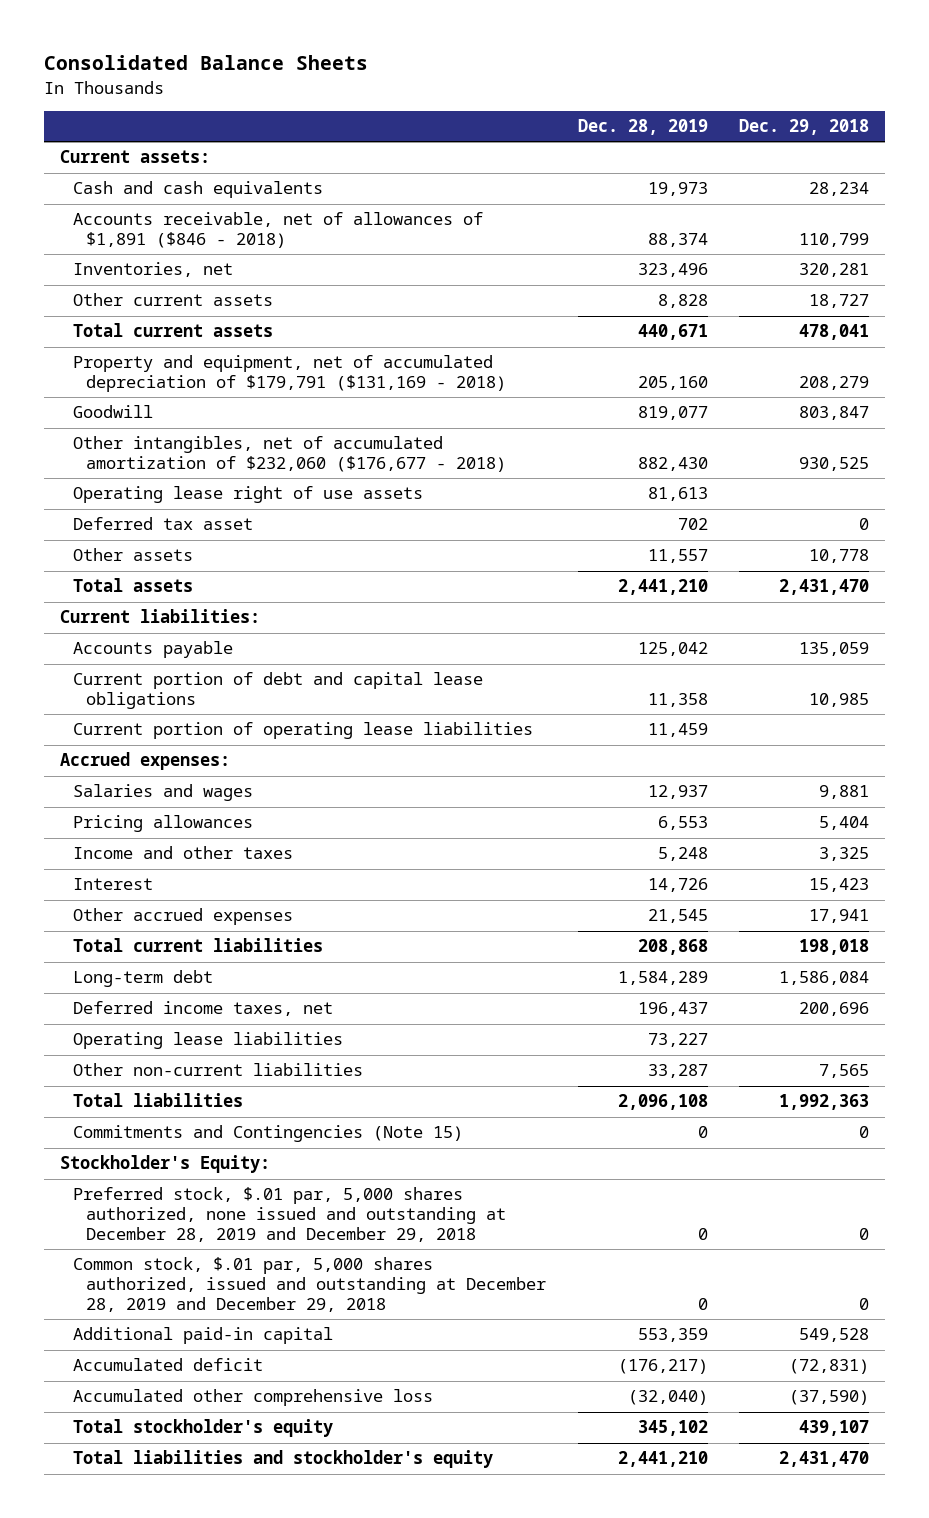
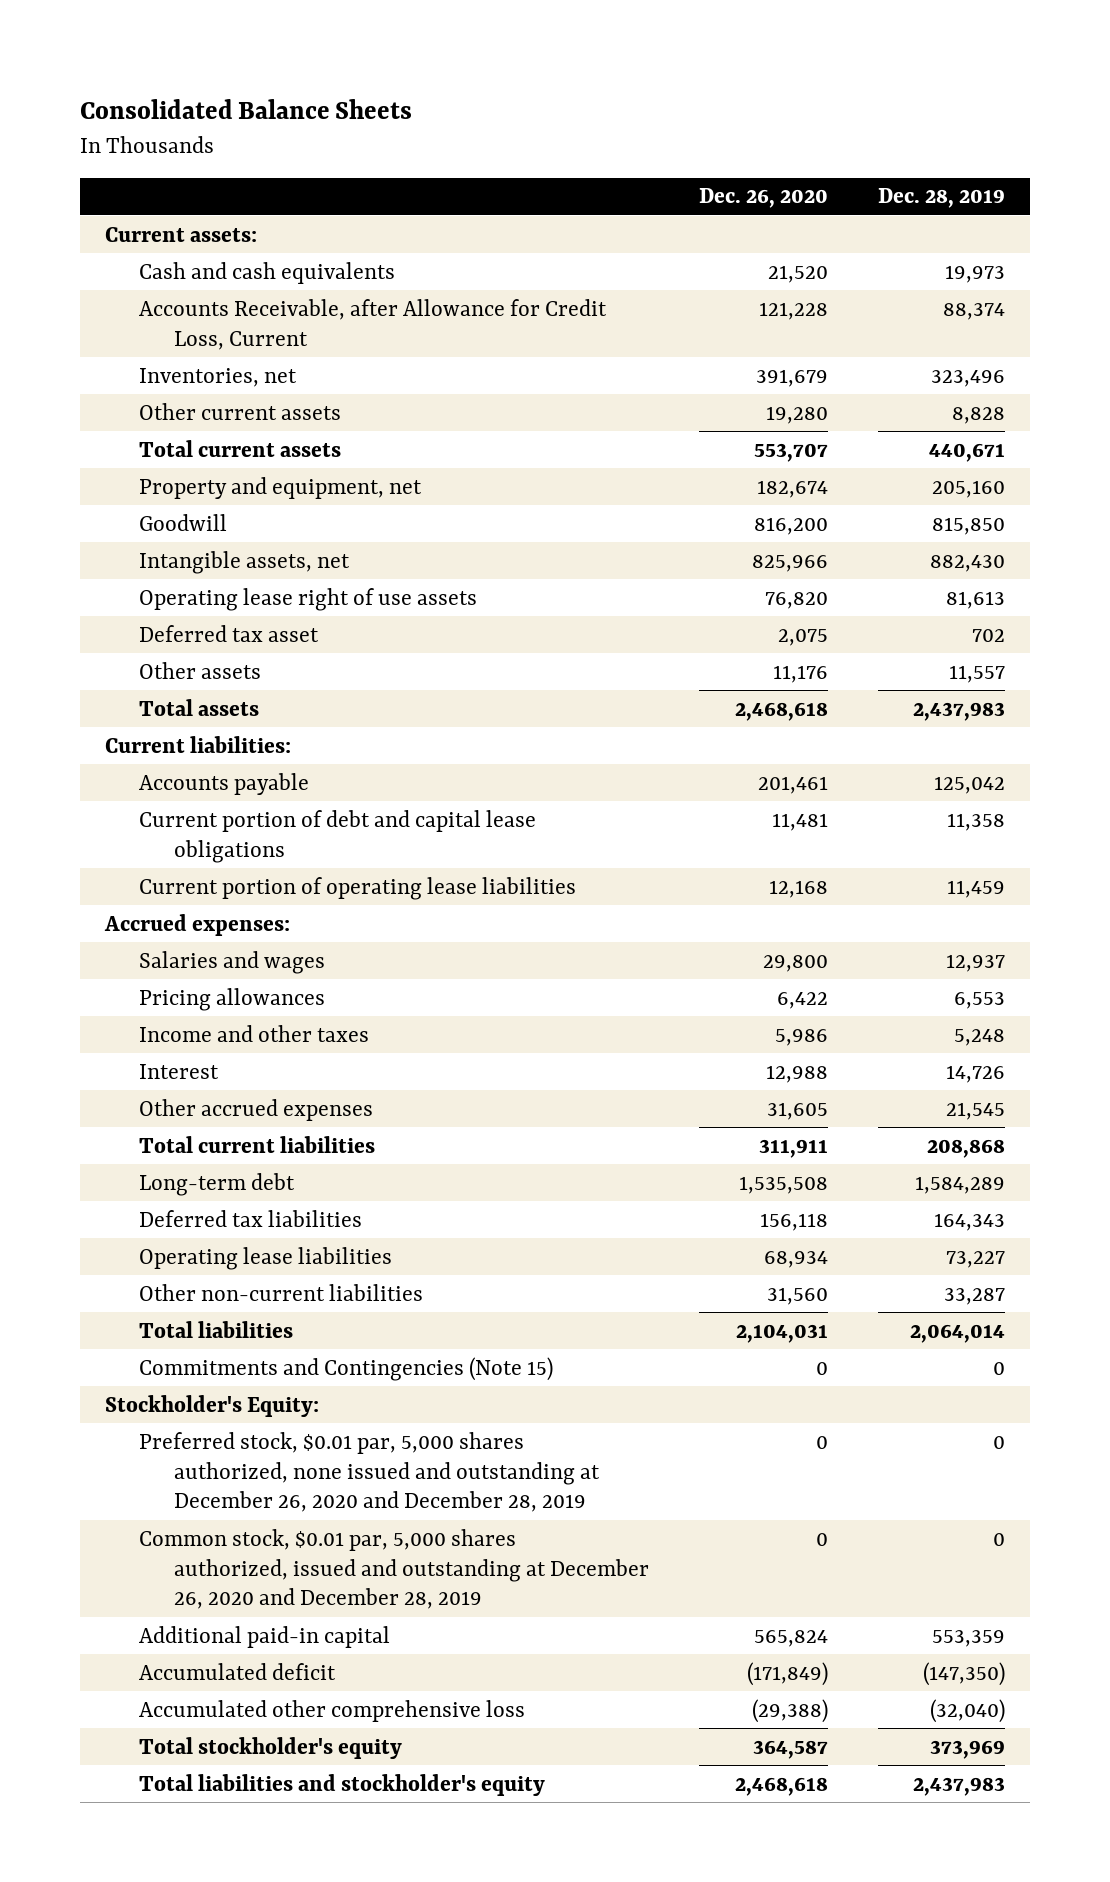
[739,119,870,136] Dec. 29, 2018 -> none
none -> [698,188,828,209] Dec. 26, 2020
[72,212,483,249] Accounts receivable, net of allowances of $1,891 ($846 - 2018) -> [139,298,608,350] Accounts Receivable, after Allowance for Credit Loss, Current
[72,355,506,393] Property and equipment, net of accumulated depreciation of $179,791 ($131,169 - 2018) -> [139,476,423,499] Property and equipment, net
[637,406,708,421] 819,077 -> [932,516,1006,535] 815,850
[72,436,506,473] Other intangibles, net of accumulated amortization of $232,060 ($176,677 - 2018) -> [139,550,351,574] Intangible assets, net
[617,579,708,596] 2,441,210 -> [913,701,1006,721] 2,437,983
[72,1001,333,1017] Deferred income taxes, net -> [139,1209,363,1227] Deferred tax liabilities
[637,1002,708,1017] 196,437 -> [934,1212,1006,1231] 164,343
[617,1094,708,1111] 2,096,108 -> [910,1323,1006,1343] 2,064,014
[72,1187,506,1243] Preferred stock, $.01 par, 5,000 shares authorized, none issued and outstanding at December 28, 2019 and December 29, 2018 -> [139,1431,600,1513] Preferred stock, $0.01 par, 5,000 shares authorized, none issued and outstanding at December 26, 2020 and December 28, 2019
[72,1257,546,1313] Common stock, $.01 par, 5,000 shares authorized, issued and outstanding at December 28, 2019 and December 29, 2018 -> [139,1528,649,1610] Common stock, $0.01 par, 5,000 shares authorized, issued and outstanding at December 26, 2020 and December 28, 2019
[617,1359,708,1375] (176,217) -> [923,1661,1006,1686] (147,350)
[637,1420,708,1437] 345,102 -> [930,1739,1006,1759] 373,969
[617,1451,708,1468] 2,441,210 -> [913,1776,1006,1796] 2,437,983

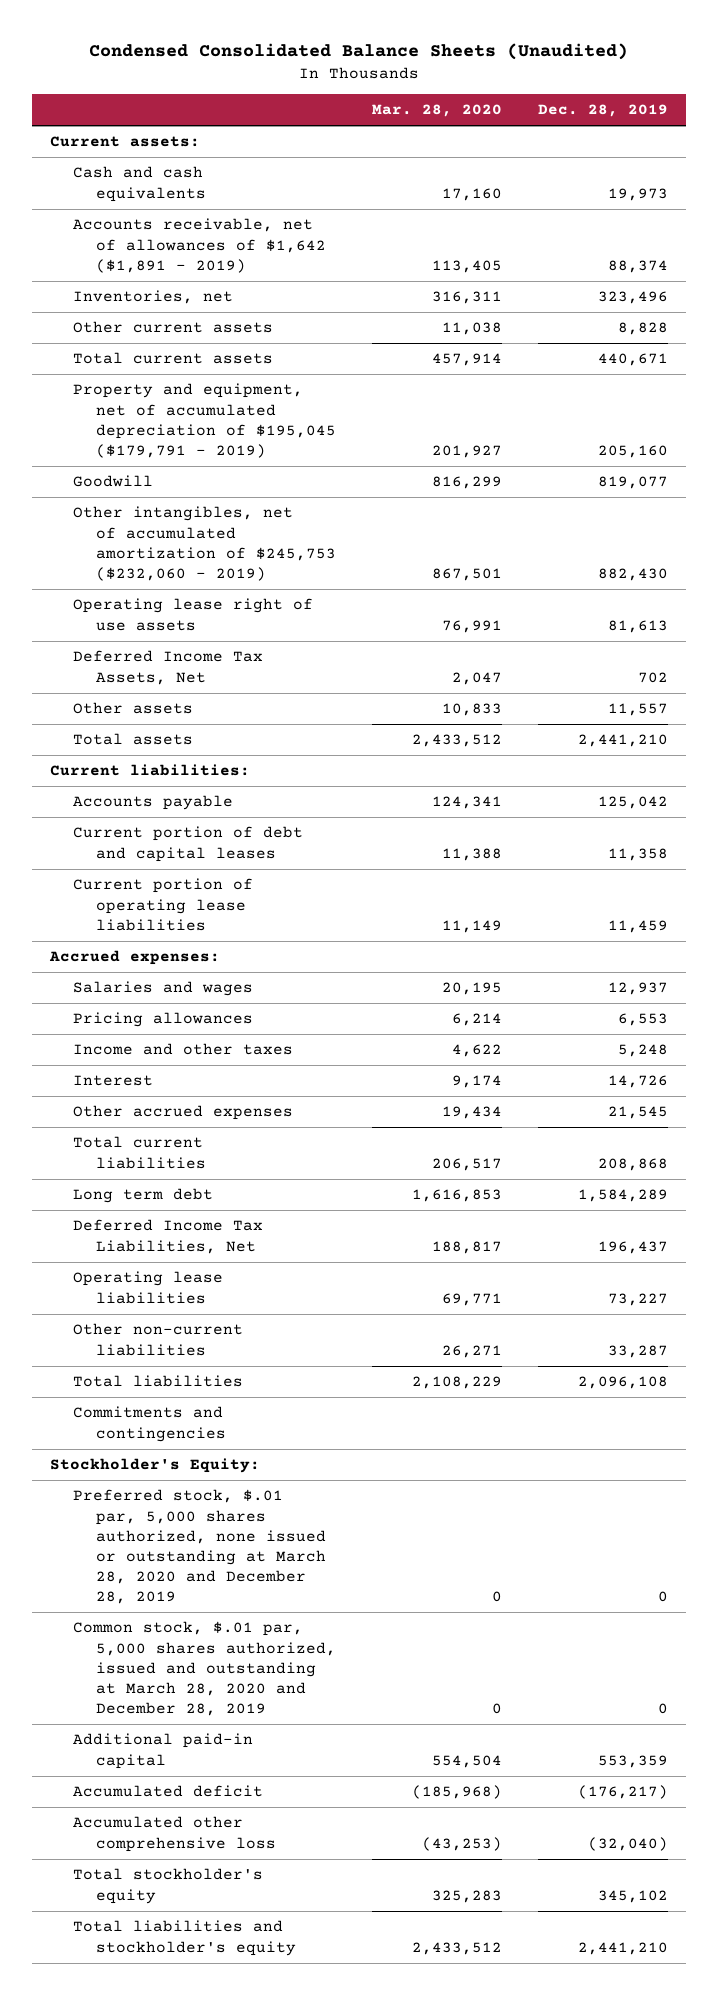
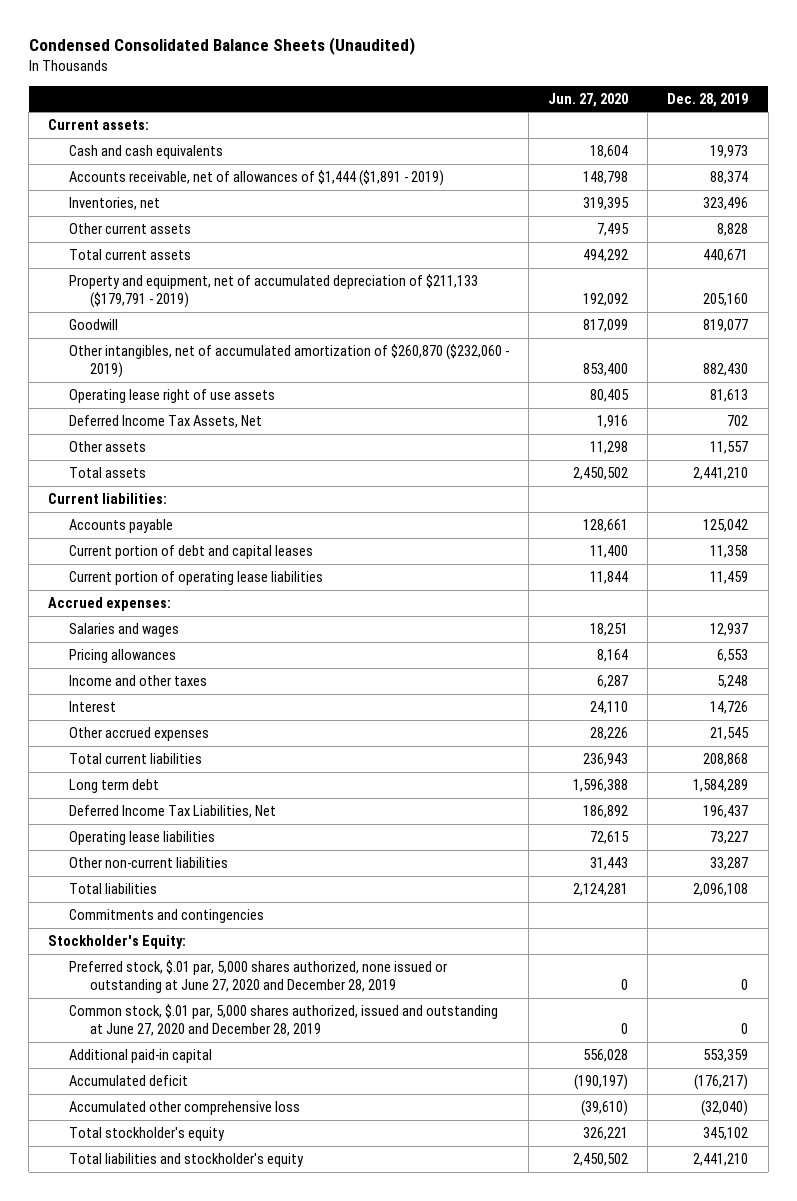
[371,104,502,118] Mar. 28, 2020 -> none
none -> [548,92,629,107] Jun. 27, 2020
[72,218,326,273] Accounts receivable, net of allowances of $1,642 ($1,891 - 2019) -> [69,170,445,187] Accounts receivable, net of allowances of $1,444 ($1,891 - 2019)
[72,383,336,458] Property and equipment, net of accumulated depreciation of $195,045 ($179,791 - 2019) -> [69,274,479,309] Property and equipment, net of accumulated depreciation of $211,133 ($179,791 - 2019)
[72,506,336,581] Other intangibles, net of accumulated amortization of $245,753 ($232,060 - 2019) -> [69,344,510,379] Other intangibles, net of accumulated amortization of $260,870 ($232,060 - 2019)
[72,1489,326,1605] Preferred stock, $.01 par, 5,000 shares authorized, none issued or outstanding at March 28, 2020 and December 28, 2019 -> [69,960,448,994] Preferred stock, $.01 par, 5,000 shares authorized, none issued or outstanding at June 27, 2020 and December 28, 2019
[72,1621,336,1717] Common stock, $.01 par, 5,000 shares authorized, issued and outstanding at March 28, 2020 and December 28, 2019 -> [69,1004,499,1037] Common stock, $.01 par, 5,000 shares authorized, issued and outstanding at June 27, 2020 and December 28, 2019

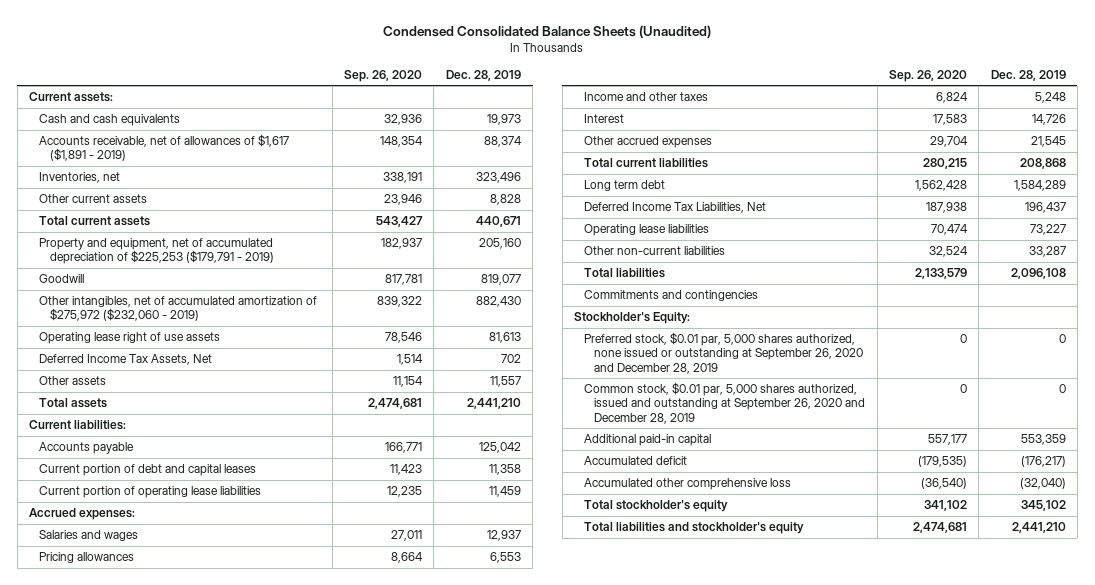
[548,92,629,107] Jun. 27, 2020 -> none
none -> [344,69,423,82] Sep. 26, 2020
[69,170,445,187] Accounts receivable, net of allowances of $1,444 ($1,891 - 2019) -> [39,134,290,162] Accounts receivable, net of allowances of $1,617 ($1,891 - 2019)
[69,274,479,309] Property and equipment, net of accumulated depreciation of $211,133 ($179,791 - 2019) -> [39,238,274,265] Property and equipment, net of accumulated depreciation of $225,253 ($179,791 - 2019)
[69,344,510,379] Other intangibles, net of accumulated amortization of $260,870 ($232,060 - 2019) -> [39,296,318,322] Other intangibles, net of accumulated amortization of $275,972 ($232,060 - 2019)
[69,960,448,994] Preferred stock, $.01 par, 5,000 shares authorized, none issued or outstanding at June 27, 2020 and December 28, 2019 -> [584,332,864,374] Preferred stock, $0.01 par, 5,000 shares authorized, none issued or outstanding at September 26, 2020 and December 28, 2019
[69,1004,499,1037] Common stock, $.01 par, 5,000 shares authorized, issued and outstanding at June 27, 2020 and December 28, 2019 -> [584,382,866,424] Common stock, $0.01 par, 5,000 shares authorized, issued and outstanding at September 26, 2020 and December 28, 2019

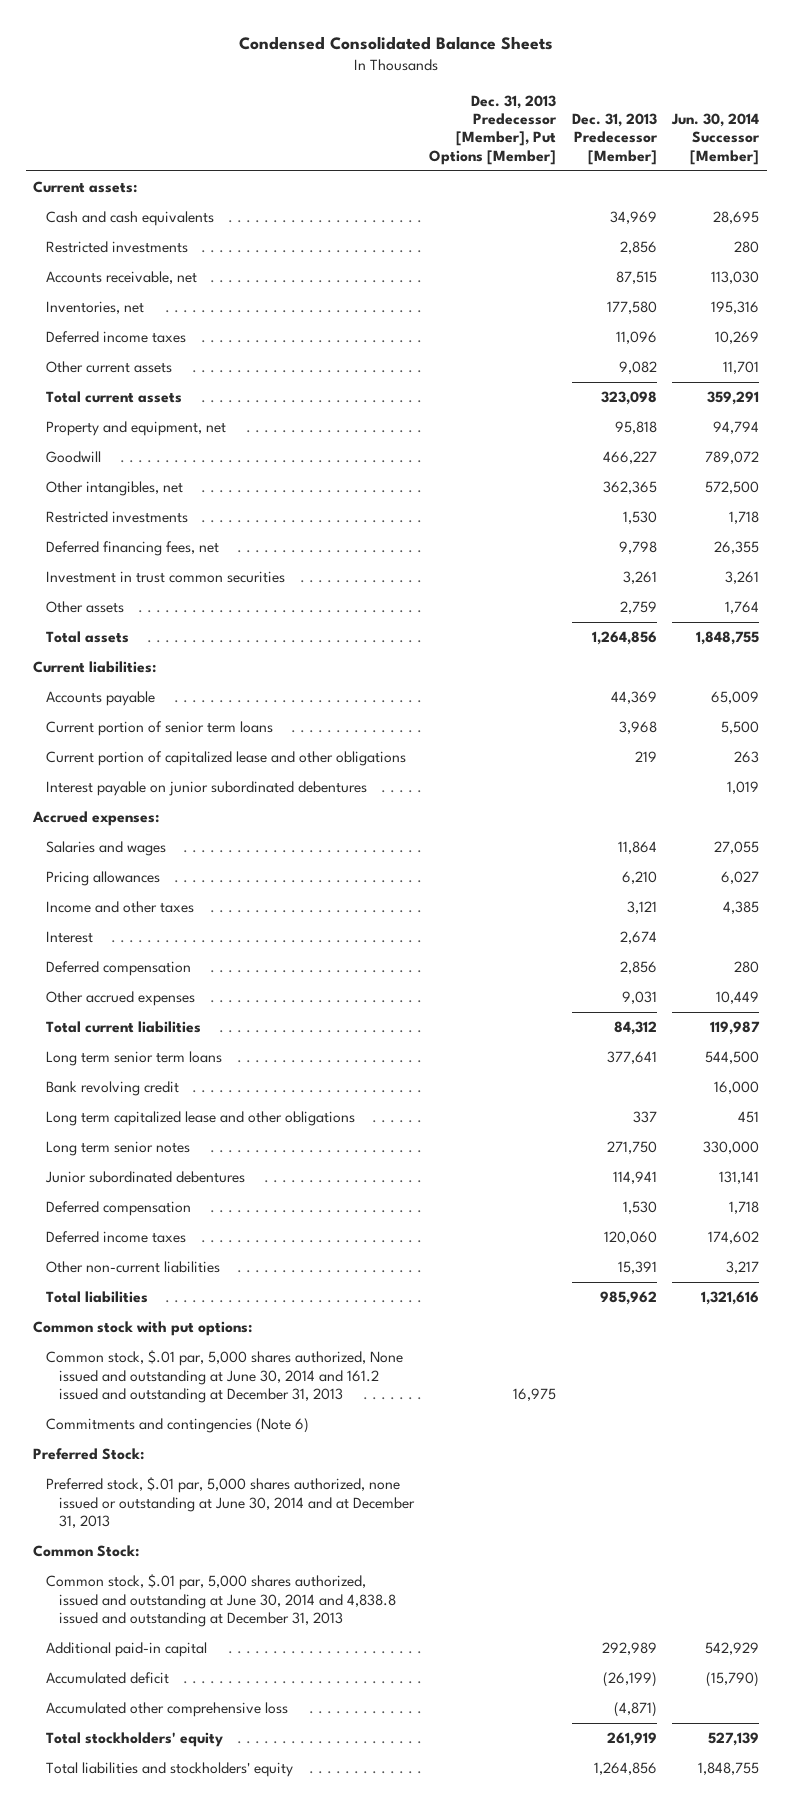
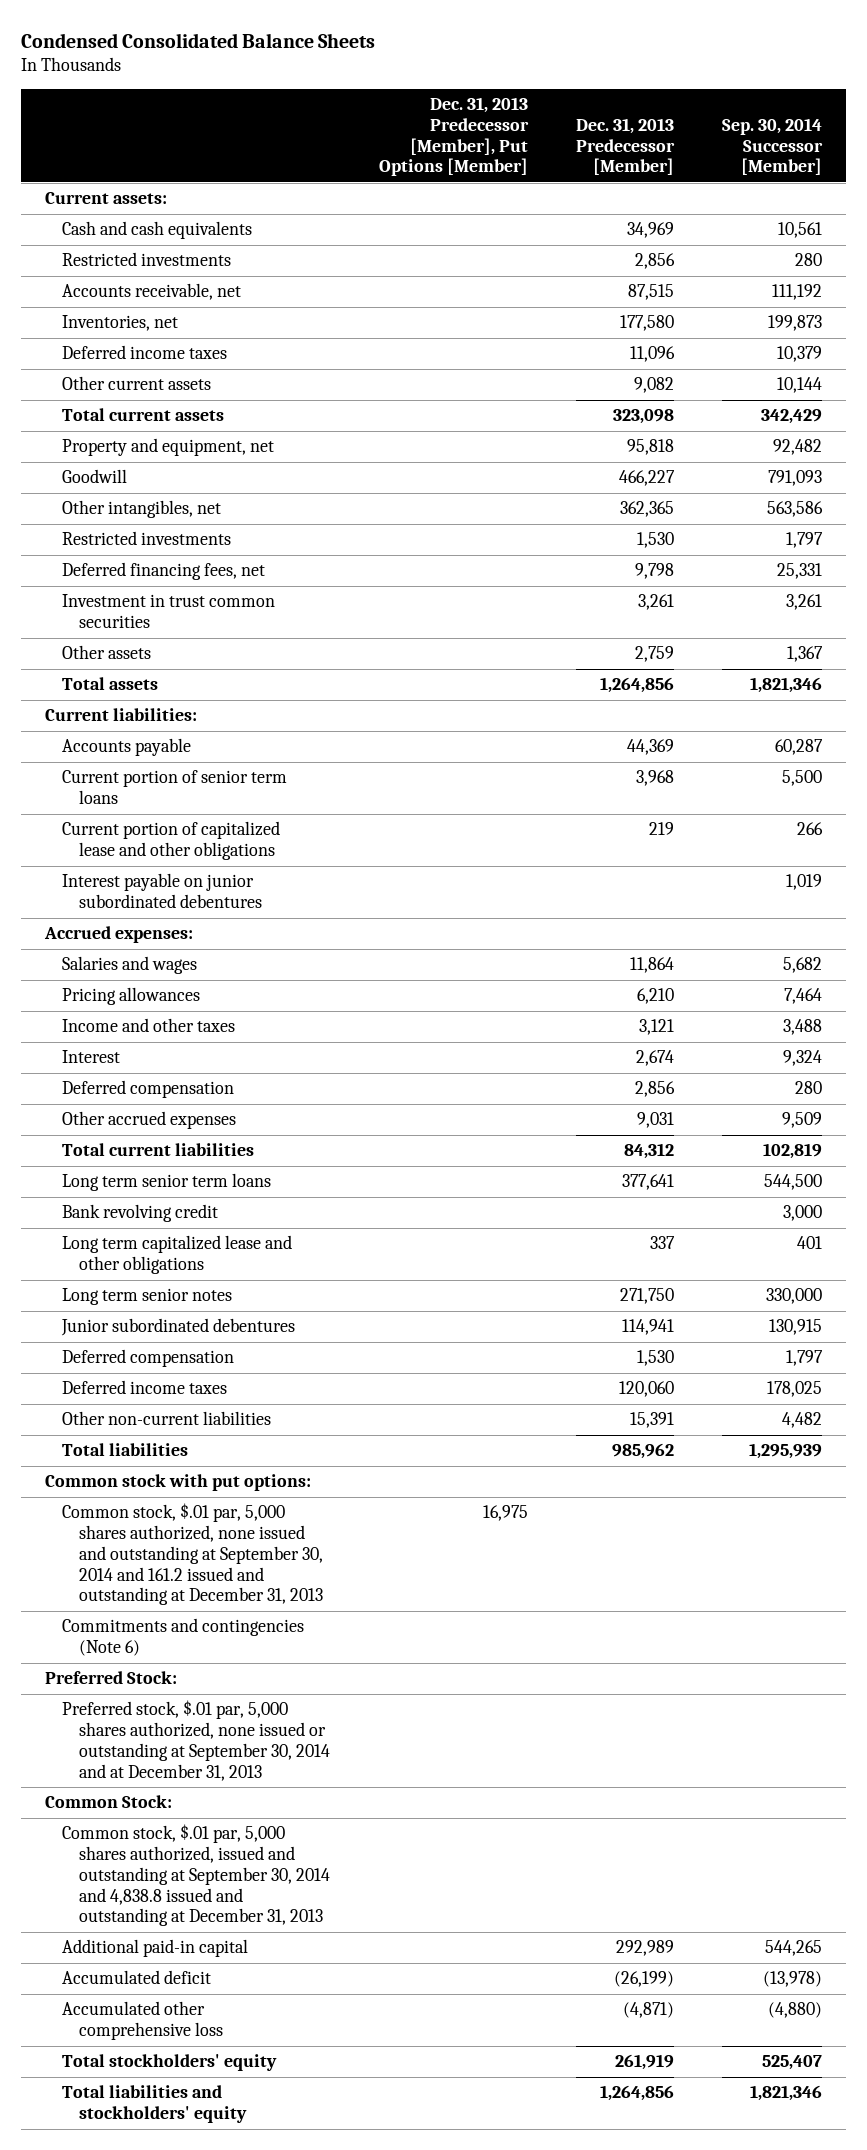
[671,113,761,165] Jun. 30, 2014 Successor [Member] -> none
none -> [721,117,823,176] Sep. 30, 2014 Successor [Member]
[46,1350,404,1403] Common stock, $.01 par, 5,000 shares authorized, None issued and outstanding at June 30, 2014 and 161.2 issued and outstanding at December 31, 2013 -> [62,1503,324,1606] Common stock, $.01 par, 5,000 shares authorized, none issued and outstanding at September 30, 2014 and 161.2 issued and outstanding at December 31, 2013
[46,1477,415,1528] Preferred stock, $.01 par, 5,000 shares authorized, none issued or outstanding at June 30, 2014 and at December 31, 2013 -> [62,1700,331,1781] Preferred stock, $.01 par, 5,000 shares authorized, none issued or outstanding at September 30, 2014 and at December 31, 2013
[46,1574,396,1627] Common stock, $.01 par, 5,000 shares authorized, issued and outstanding at June 30, 2014 and 4,838.8 issued and outstanding at December 31, 2013 -> [62,1824,331,1927] Common stock, $.01 par, 5,000 shares authorized, issued and outstanding at September 30, 2014 and 4,838.8 issued and outstanding at December 31, 2013

